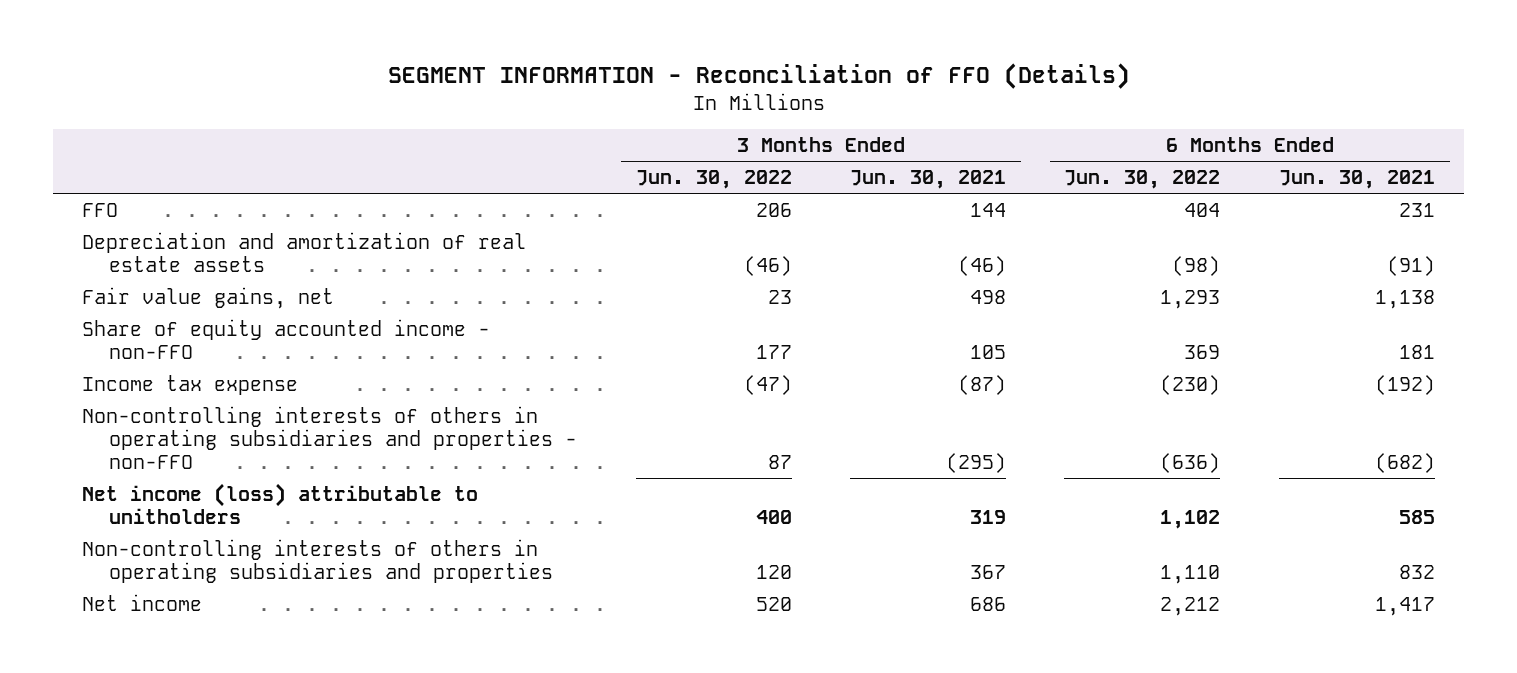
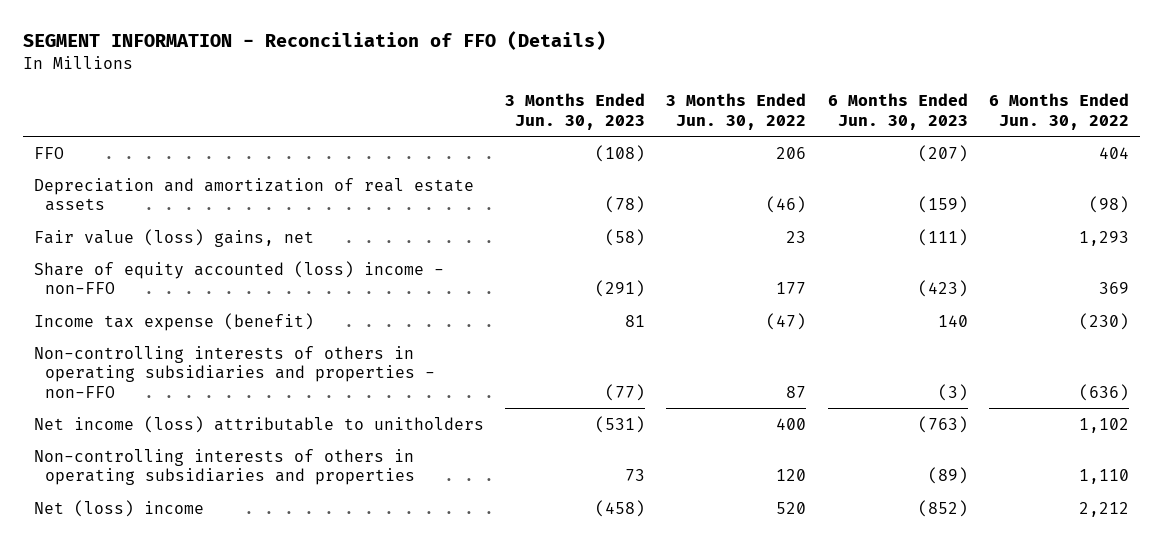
[850,170,1007,190] Jun. 30, 2021 -> none
[1278,170,1435,190] Jun. 30, 2021 -> none
none -> [504,93,645,130] 3 Months Ended Jun. 30, 2023
none -> [827,93,968,130] 6 Months Ended Jun. 30, 2023
[82,286,335,309] Fair value gains, net -> [33,228,314,247] Fair value (loss) gains, net
[82,318,491,359] Share of equity accounted income - non-FFO -> [33,260,444,295] Share of equity accounted (loss) income - non-FFO
[82,374,299,395] Income tax expense -> [33,312,314,331] Income tax expense (benefit)
[82,593,203,611] Net income -> [33,499,204,517] Net (loss) income

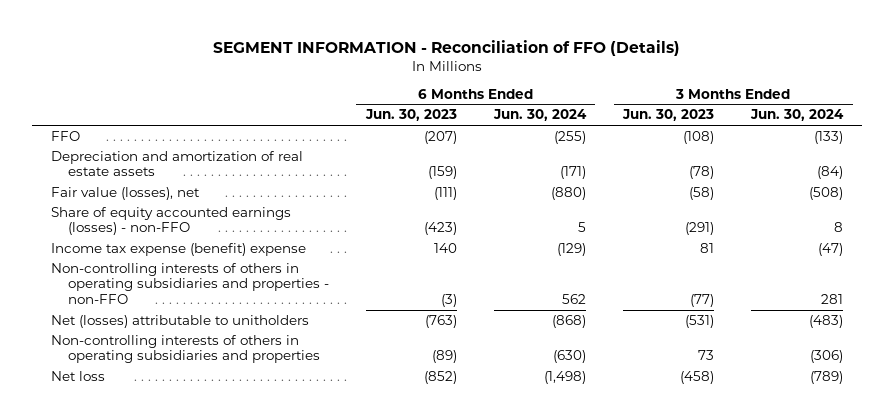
[666,93,807,130] 3 Months Ended Jun. 30, 2022 -> none
[989,93,1130,130] 6 Months Ended Jun. 30, 2022 -> none
none -> [492,109,587,122] Jun. 30, 2024
none -> [750,109,845,122] Jun. 30, 2024
[33,228,314,247] Fair value (loss) gains, net -> [50,186,200,200] Fair value (losses), net
[33,260,444,295] Share of equity accounted (loss) income - non-FFO -> [50,206,291,236] Share of equity accounted earnings (losses) - non-FFO
[33,312,314,331] Income tax expense (benefit) -> [50,242,306,256] Income tax expense (benefit) expense
[33,415,484,433] Net income (loss) attributable to unitholders -> [50,314,309,328] Net (losses) attributable to unitholders
[33,499,204,517] Net (loss) income -> [50,370,105,381] Net loss

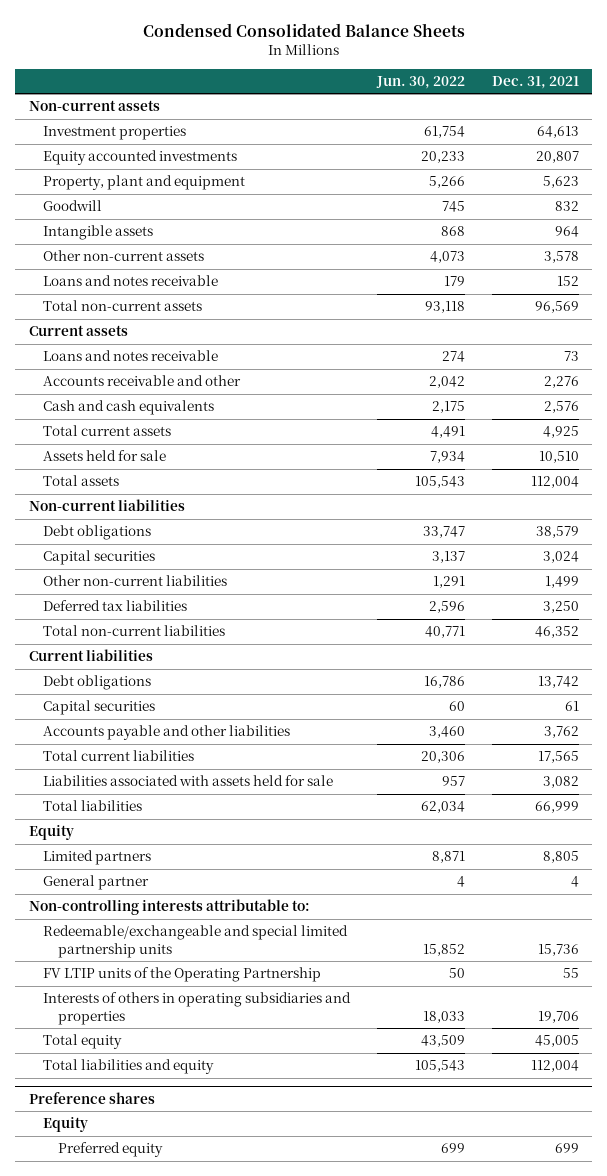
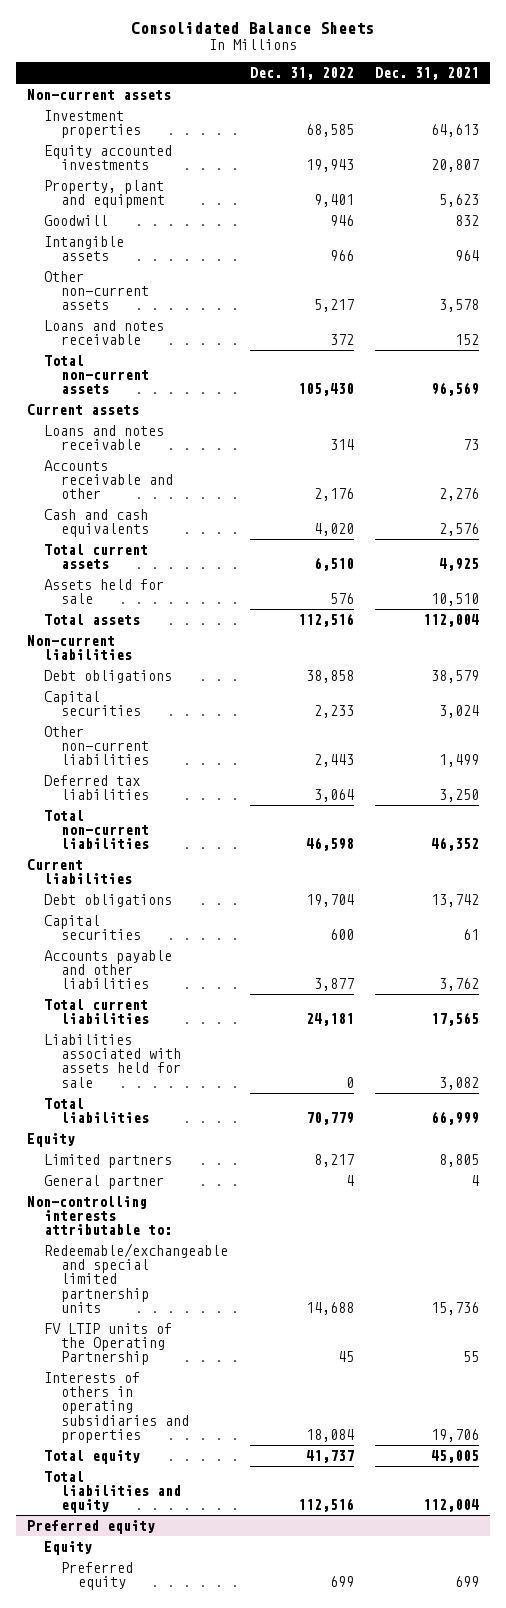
[142,22,465,37] Condensed Consolidated Balance Sheets -> [130,22,374,35] Consolidated Balance Sheets
[375,75,465,89] Jun. 30, 2022 -> none
none -> [249,67,354,81] Dec. 31, 2022
[28,1092,155,1105] Preference shares -> [26,1519,155,1534] Preferred equity

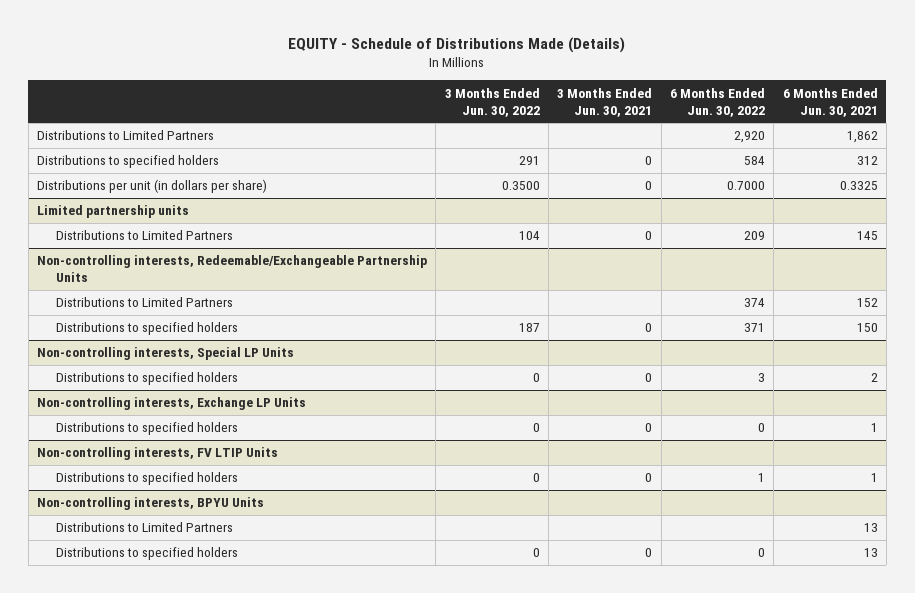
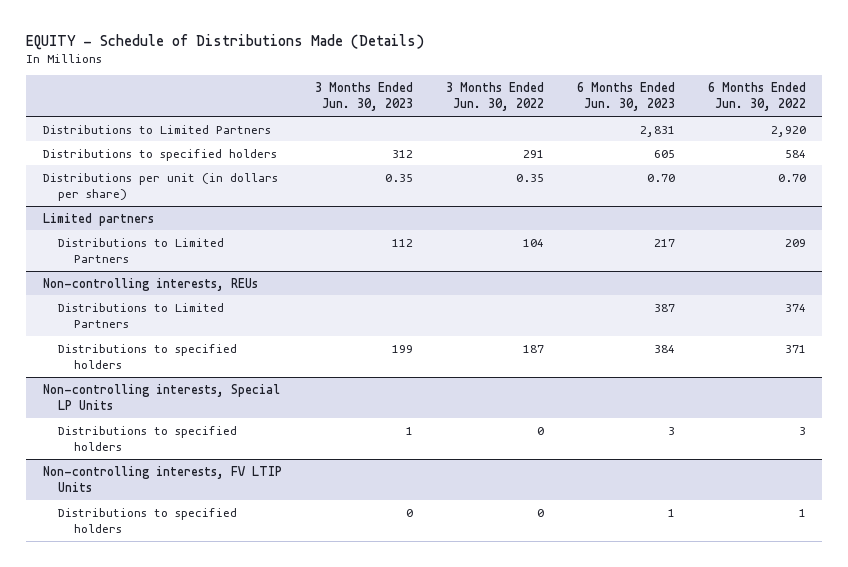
[557,87,653,117] 3 Months Ended Jun. 30, 2021 -> none
[782,87,878,117] 6 Months Ended Jun. 30, 2021 -> none
none -> [314,82,413,112] 3 Months Ended Jun. 30, 2023
none -> [576,82,675,112] 6 Months Ended Jun. 30, 2023
[501,181,540,191] 0.3500 -> [515,173,544,182] 0.35
[726,181,765,191] 0.7000 -> [777,173,806,182] 0.70
[37,205,190,219] Limited partnership units -> [42,212,154,226] Limited partners
[37,255,428,283] Non-controlling interests, Redeemable/Exchangeable Partnership Units -> none
none -> [42,277,258,291] Non-controlling interests, REUs
[37,397,307,411] Non-controlling interests, Exchange LP Units -> none
[55,422,238,436] Distributions to specified holders -> none
[37,497,265,511] Non-controlling interests, BPYU Units -> none
[55,522,233,533] Distributions to Limited Partners -> none
[55,547,238,561] Distributions to specified holders -> none

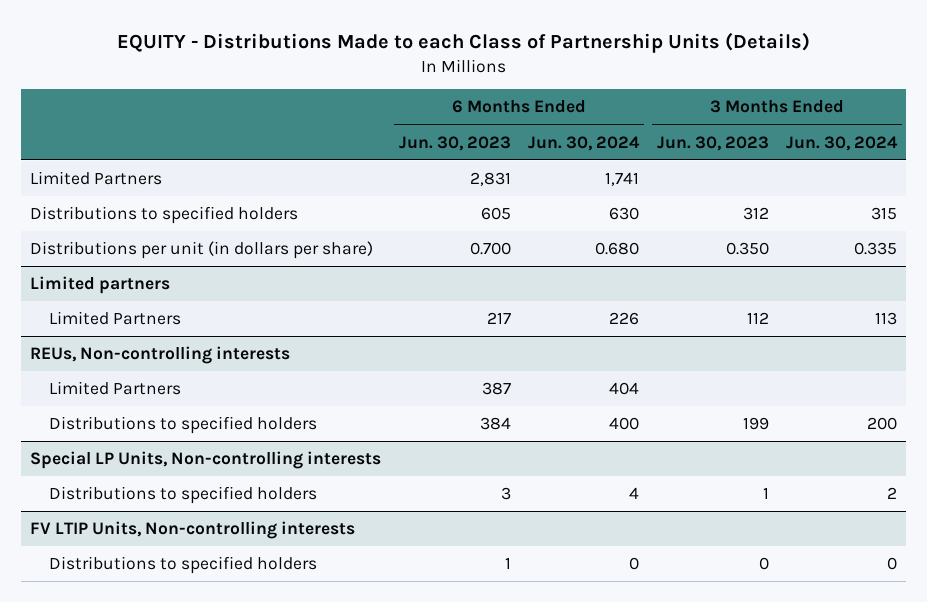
[26,33,425,50] EQUITY - Schedule of Distributions Made (Details) -> [116,32,810,54] EQUITY - Distributions Made to each Class of Partnership Units (Details)
[445,82,544,112] 3 Months Ended Jun. 30, 2022 -> none
[707,82,806,112] 6 Months Ended Jun. 30, 2022 -> none
none -> [528,135,641,151] Jun. 30, 2024
none -> [786,135,899,151] Jun. 30, 2024
[42,124,271,134] Distributions to Limited Partners -> [29,171,162,186] Limited Partners
[384,173,413,182] 0.35 -> [725,242,769,256] 0.350
[646,173,675,182] 0.70 -> [469,242,511,256] 0.700
[58,237,225,263] Distributions to Limited Partners -> [49,311,182,326] Limited Partners
[42,277,258,291] Non-controlling interests, REUs -> [29,346,290,365] REUs, Non-controlling interests
[58,302,225,328] Distributions to Limited Partners -> [49,381,182,396] Limited Partners
[42,383,280,410] Non-controlling interests, Special LP Units -> [29,451,381,470] Special LP Units, Non-controlling interests
[42,465,282,492] Non-controlling interests, FV LTIP Units -> [29,521,355,540] FV LTIP Units, Non-controlling interests

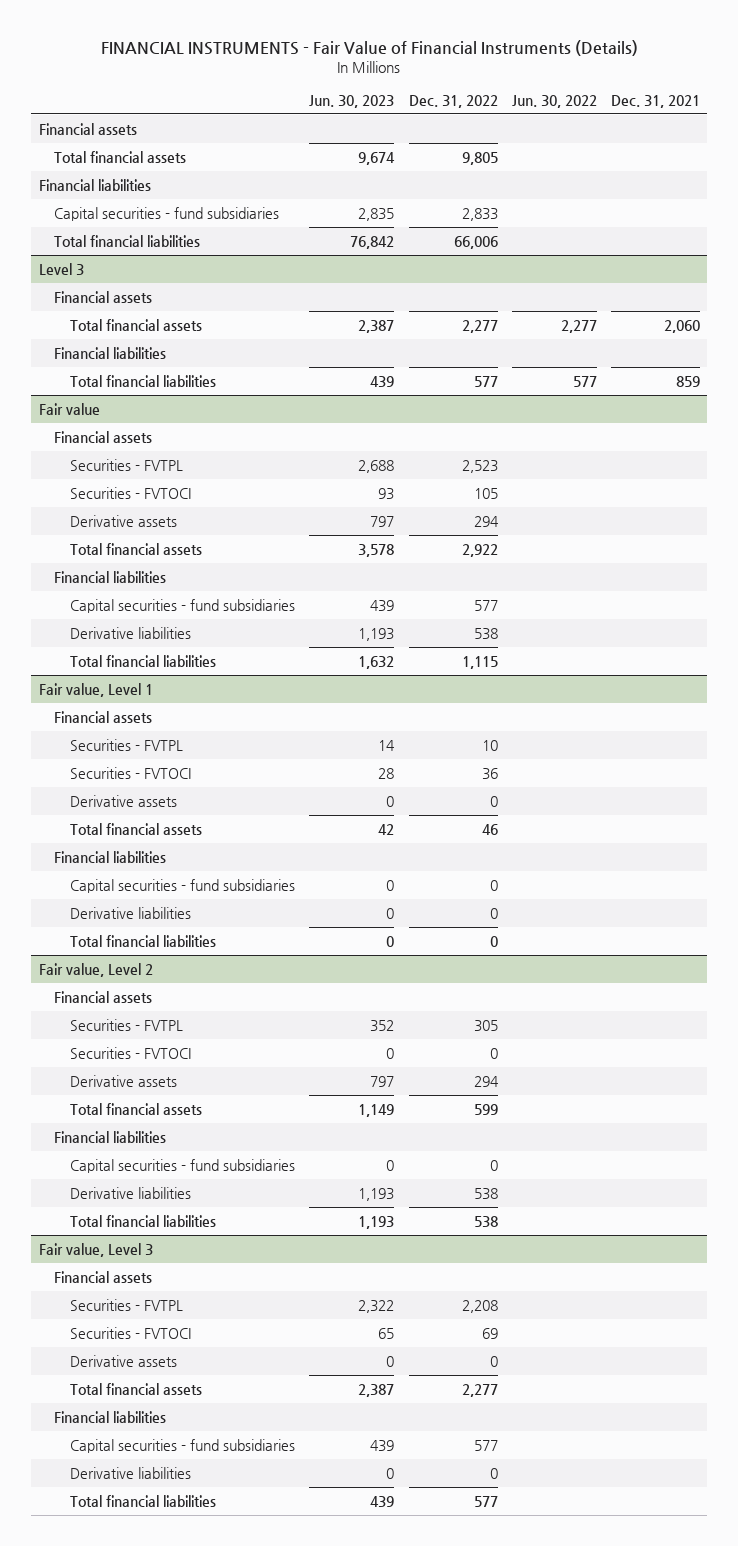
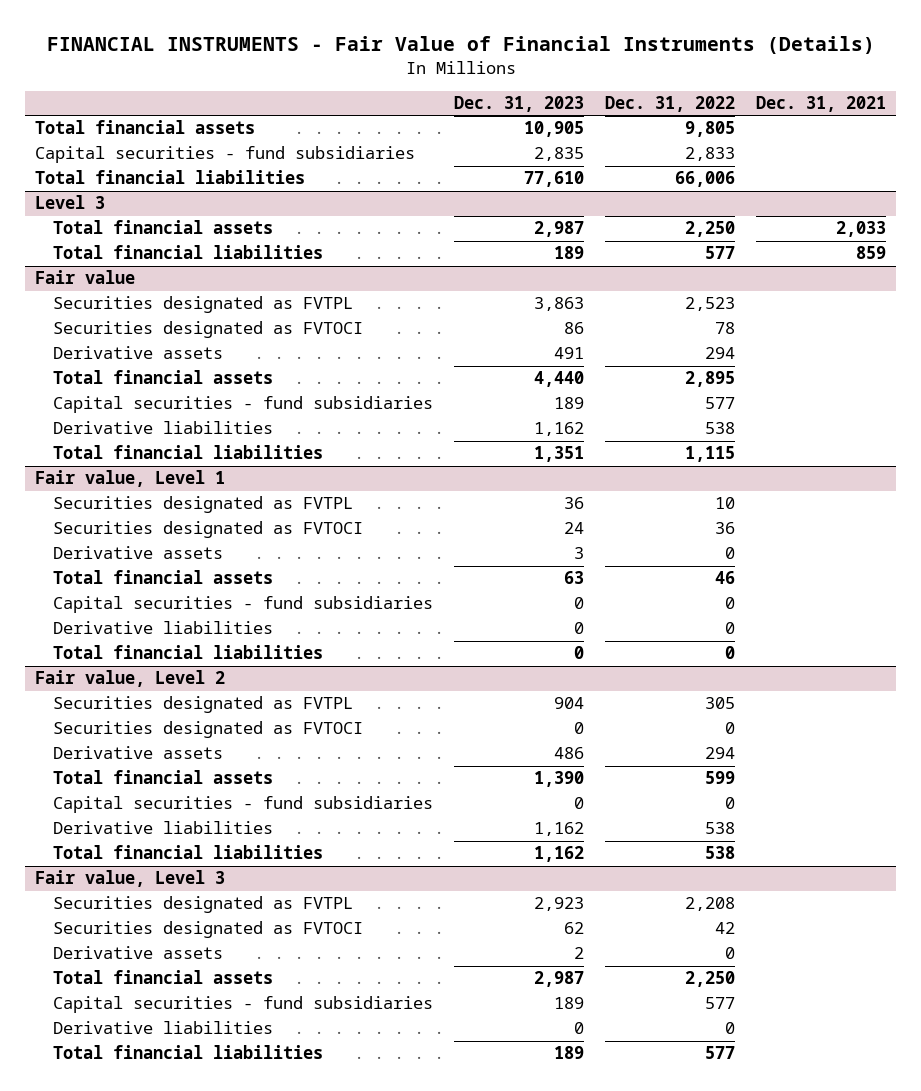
[309,94,395,108] Jun. 30, 2023 -> none
[511,94,597,108] Jun. 30, 2022 -> none
none -> [454,96,585,113] Dec. 31, 2023
[38,122,137,135] Financial assets -> none
[38,178,151,191] Financial liabilities -> none
[54,290,153,303] Financial assets -> none
[54,346,167,359] Financial liabilities -> none
[461,319,498,333] 2,277 -> [684,221,735,238] 2,250
[663,319,700,333] 2,060 -> [835,221,886,238] 2,033
[54,430,153,443] Financial assets -> none
[70,458,184,471] Securities - FVTPL -> [53,296,354,314] Securities designated as FVTPL
[70,486,192,499] Securities - FVTOCI -> [53,321,364,339] Securities designated as FVTOCI
[473,487,498,499] 105 -> [714,322,735,335] 78
[54,570,167,583] Financial liabilities -> none
[461,543,498,557] 2,922 -> [684,371,735,388] 2,895
[54,710,153,723] Financial assets -> none
[70,738,184,751] Securities - FVTPL -> [53,496,354,514] Securities designated as FVTPL
[70,766,192,779] Securities - FVTOCI -> [53,521,364,539] Securities designated as FVTOCI
[54,850,167,863] Financial liabilities -> none
[54,990,153,1003] Financial assets -> none
[70,1018,184,1031] Securities - FVTPL -> [53,696,354,714] Securities designated as FVTPL
[70,1046,192,1059] Securities - FVTOCI -> [53,721,364,739] Securities designated as FVTOCI
[54,1130,167,1143] Financial liabilities -> none
[54,1270,153,1283] Financial assets -> none
[70,1298,184,1311] Securities - FVTPL -> [53,896,354,914] Securities designated as FVTPL
[70,1326,192,1339] Securities - FVTOCI -> [53,921,364,939] Securities designated as FVTOCI
[481,1327,498,1339] 69 -> [714,922,735,935] 42
[54,1410,167,1423] Financial liabilities -> none
[461,1383,498,1397] 2,277 -> [684,971,735,988] 2,250

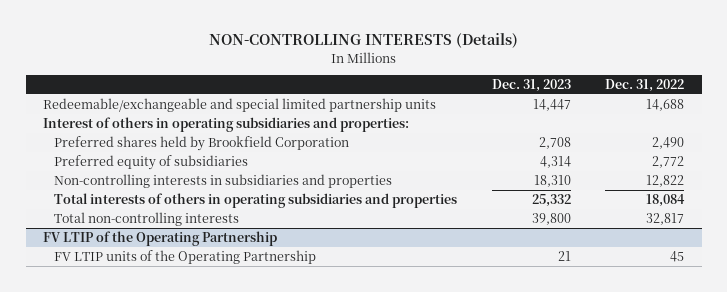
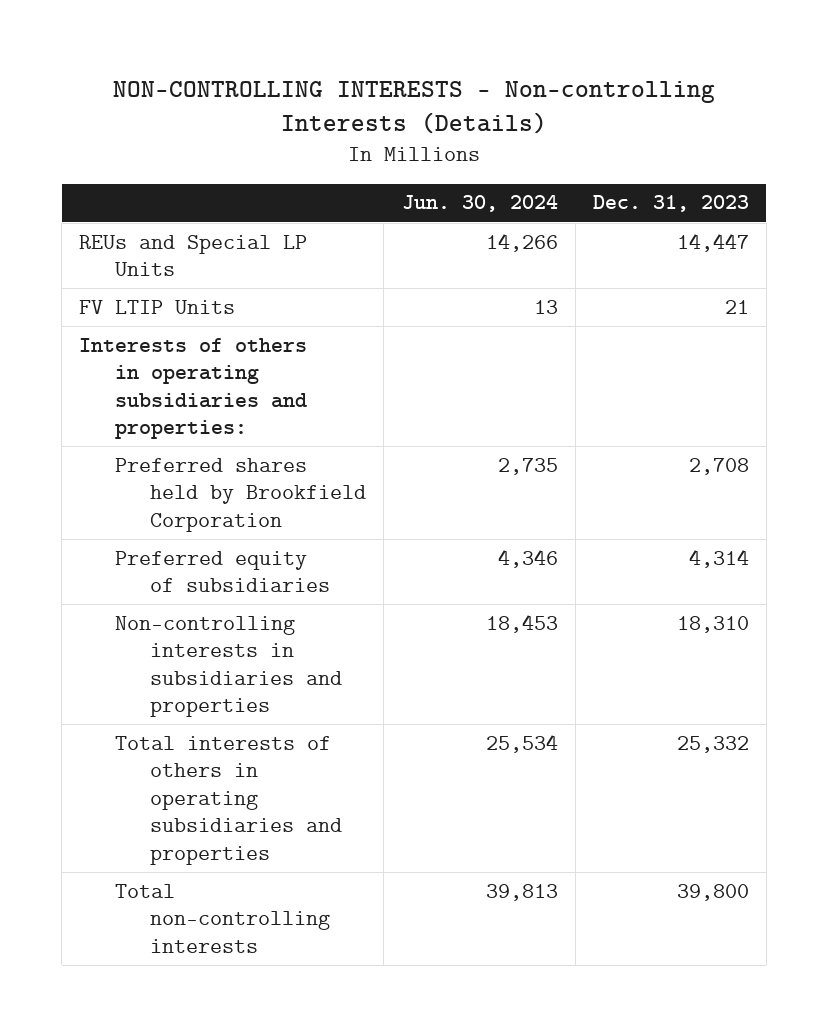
[208,33,518,49] NON-CONTROLLING INTERESTS (Details) -> [112,80,715,135] NON-CONTROLLING INTERESTS - Non-controlling Interests (Details)
[605,79,685,93] Dec. 31, 2022 -> none
none -> [401,195,558,213] Jun. 30, 2024
[42,97,436,112] Redeemable/exchangeable and special limited partnership units -> [79,234,308,277] REUs and Special LP Units
none -> [79,299,236,314] FV LTIP Units
[42,116,409,132] Interest of others in operating subsidiaries and properties: -> [79,337,308,440] Interests of others in operating subsidiaries and properties:
[42,230,277,246] FV LTIP of the Operating Partnership -> none
[54,249,317,264] FV LTIP units of the Operating Partnership -> none

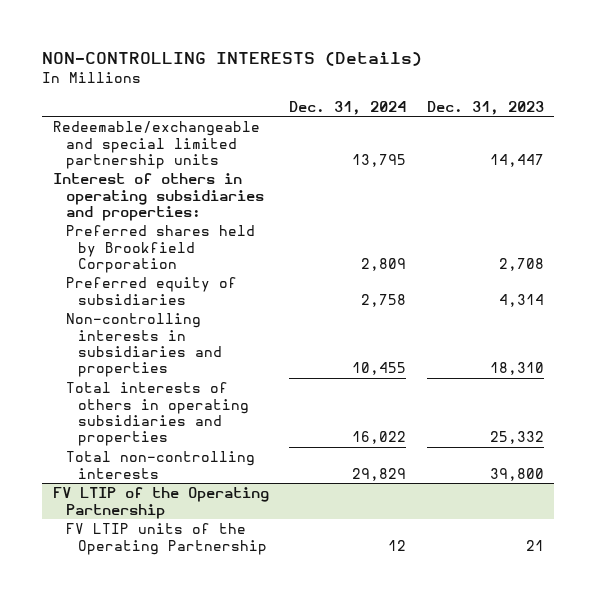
[112,80,715,135] NON-CONTROLLING INTERESTS - Non-controlling Interests (Details) -> [42,51,423,66] NON-CONTROLLING INTERESTS (Details)
[401,195,558,213] Jun. 30, 2024 -> none
none -> [289,100,407,115] Dec. 31, 2024
[79,299,236,314] FV LTIP Units -> none
[79,234,308,277] REUs and Special LP Units -> [52,121,260,169] Redeemable/exchangeable and special limited partnership units
[79,337,308,440] Interests of others in operating subsidiaries and properties: -> [52,173,264,221] Interest of others in operating subsidiaries and properties:
none -> [52,487,269,519] FV LTIP of the Operating Partnership
none -> [65,523,268,555] FV LTIP units of the Operating Partnership

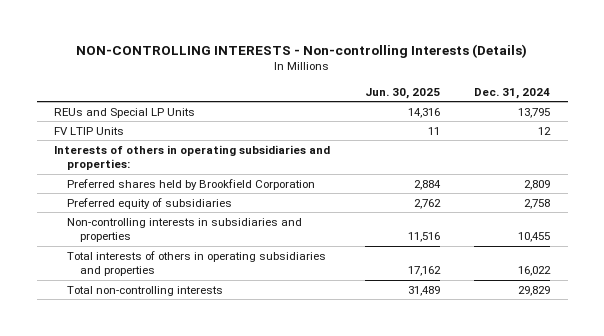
[42,51,423,66] NON-CONTROLLING INTERESTS (Details) -> [76,43,528,58] NON-CONTROLLING INTERESTS - Non-controlling Interests (Details)
[427,100,545,115] Dec. 31, 2023 -> none
none -> [364,87,440,99] Jun. 30, 2025
[52,121,260,169] Redeemable/exchangeable and special limited partnership units -> [53,107,195,118] REUs and Special LP Units
none -> [53,126,124,135] FV LTIP Units
[52,173,264,221] Interest of others in operating subsidiaries and properties: -> [53,144,330,171] Interests of others in operating subsidiaries and properties:
[52,487,269,519] FV LTIP of the Operating Partnership -> none
[65,523,268,555] FV LTIP units of the Operating Partnership -> none

